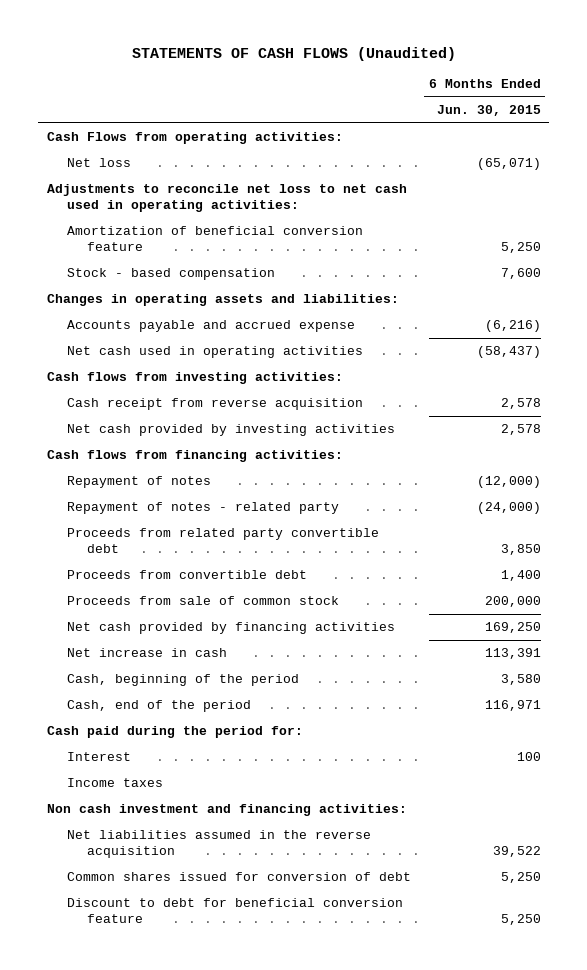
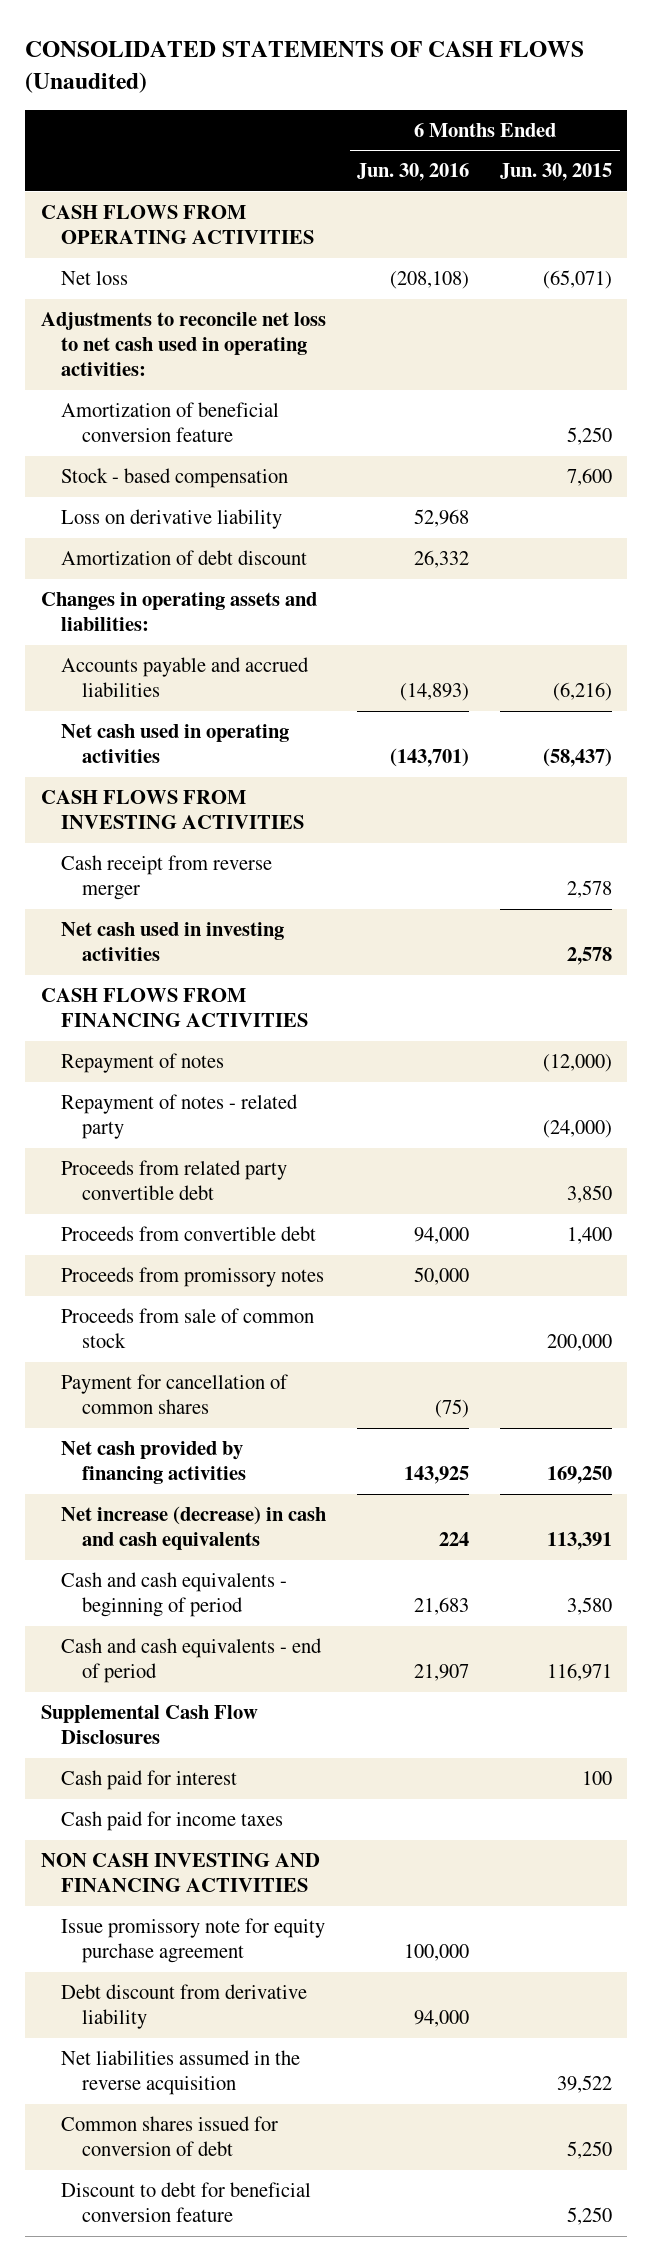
[131,47,456,62] STATEMENTS OF CASH FLOWS (Unaudited) -> [25,41,585,94] CONSOLIDATED STATEMENTS OF CASH FLOWS (Unaudited)
none -> [357,163,470,182] Jun. 30, 2016
[46,132,343,145] Cash Flows from operating activities: -> [40,205,315,245] CASH FLOWS FROM OPERATING ACTIVITIES
none -> [61,509,283,530] Loss on derivative liability
none -> [61,550,308,566] Amortization of debt discount
[66,320,355,333] Accounts payable and accrued expense -> [61,657,310,698] Accounts payable and accrued liabilities
[46,372,343,385] Cash flows from investing activities: -> [40,790,305,830] CASH FLOWS FROM INVESTING ACTIVITIES
[66,398,363,411] Cash receipt from reverse acquisition -> [61,855,273,901] Cash receipt from reverse merger
[66,424,395,437] Net cash provided by investing activities -> [61,922,285,962] Net cash used in investing activities
[46,450,343,463] Cash flows from financing activities: -> [40,988,309,1028] CASH FLOWS FROM FINANCING ACTIVITIES
none -> [61,1267,325,1288] Proceeds from promissory notes
none -> [61,1374,289,1415] Payment for cancellation of common shares
[46,726,303,739] Cash paid during the period for: -> none
[66,648,227,658] Net increase in cash -> [61,1506,327,1551] Net increase (decrease) in cash and cash equivalents
[66,674,299,687] Cash, beginning of the period -> [61,1572,288,1618] Cash and cash equivalents - beginning of period
[66,700,251,713] Cash, end of the period -> [61,1638,323,1684] Cash and cash equivalents - end of period
none -> [40,1705,258,1745] Supplemental Cash Flow Disclosures
[66,752,131,762] Interest -> [61,1770,238,1791] Cash paid for interest
[66,778,163,788] Income taxes -> [61,1811,284,1832] Cash paid for income taxes
[46,804,407,817] Non cash investment and financing activities: -> [40,1853,320,1893] NON CASH INVESTING AND FINANCING ACTIVITIES
none -> [61,1918,326,1964] Issue promissory note for equity purchase agreement
none -> [61,1984,308,2030] Debt discount from derivative liability

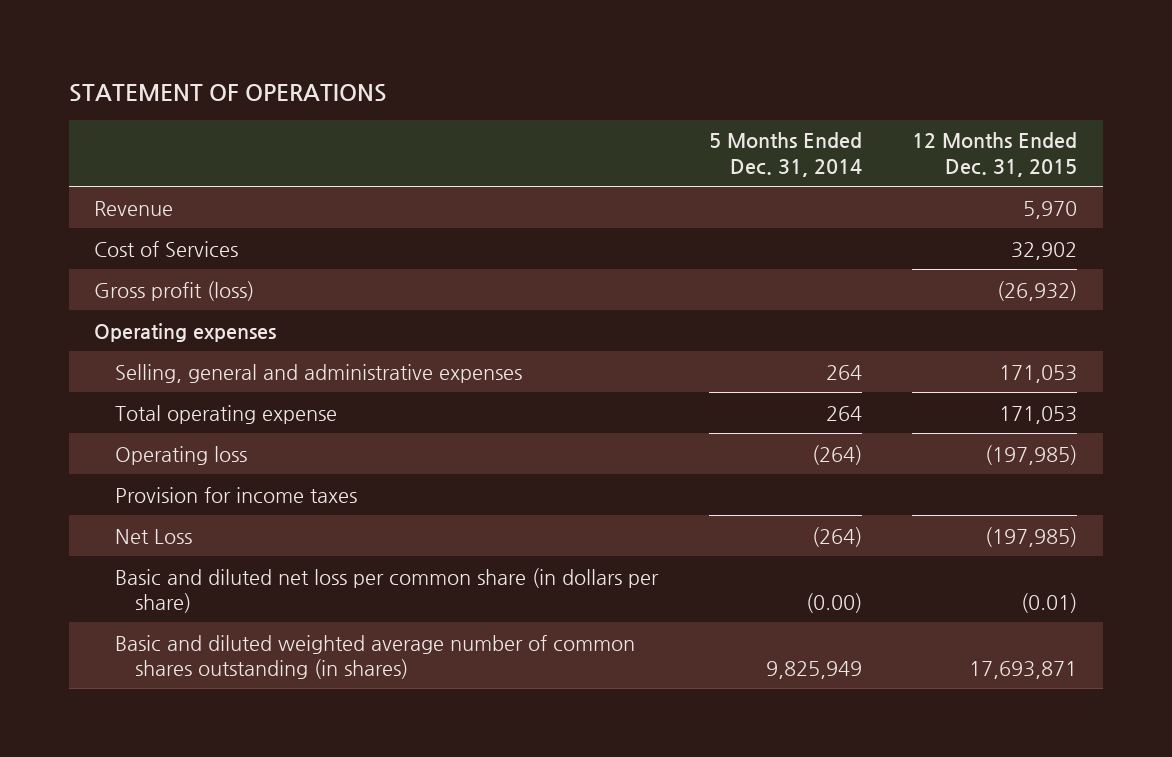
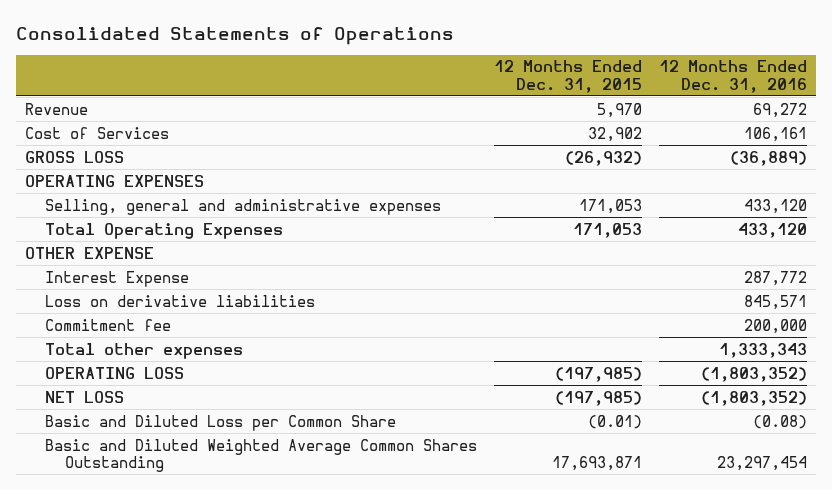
[68,83,387,102] STATEMENT OF OPERATIONS -> [16,26,455,45] Consolidated Statements of Operations
[708,132,862,177] 5 Months Ended Dec. 31, 2014 -> none
none -> [659,60,808,93] 12 Months Ended Dec. 31, 2016
[94,280,255,301] Gross profit (loss) -> [24,150,124,163] GROSS LOSS
[94,322,277,342] Operating expenses -> [24,174,204,187] OPERATING EXPENSES
[114,486,357,503] Provision for income taxes -> none
[114,404,337,424] Total operating expense -> [45,222,284,239] Total Operating Expenses
none -> [24,246,154,259] OTHER EXPENSE
none -> [45,270,190,287] Interest Expense
none -> [45,294,316,307] Loss on derivative liabilities
none -> [45,318,172,331] Commitment fee
none -> [45,342,244,359] Total other expenses
[114,445,247,465] Operating loss -> [45,366,185,379] OPERATING LOSS
[114,528,192,544] Net Loss -> [45,390,125,403] NET LOSS
[114,567,659,613] Basic and diluted net loss per common share (in dollars per share) -> [45,414,397,431] Basic and Diluted Loss per Common Share
[114,634,635,679] Basic and diluted weighted average number of common shares outstanding (in shares) -> [45,438,478,473] Basic and Diluted Weighted Average Common Shares Outstanding

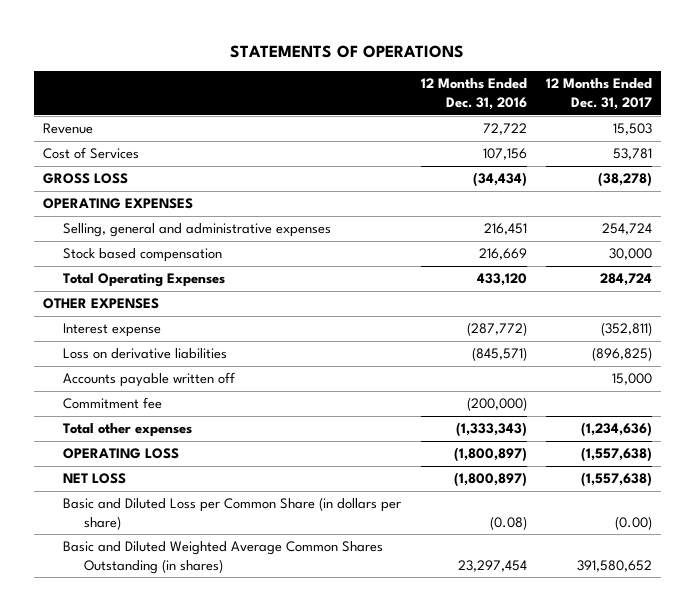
[16,26,455,45] Consolidated Statements of Operations -> [230,44,465,58] STATEMENTS OF OPERATIONS
[494,60,643,93] 12 Months Ended Dec. 31, 2015 -> none
none -> [545,78,652,111] 12 Months Ended Dec. 31, 2017
[753,102,808,118] 69,272 -> [482,123,527,136] 72,722
[744,126,808,142] 106,161 -> [482,148,527,161] 107,156
[730,150,808,166] (36,889) -> [472,172,527,188] (34,434)
[744,198,808,214] 433,120 -> [483,223,527,236] 216,451
none -> [63,248,223,263] Stock based compensation
[24,246,154,259] OTHER EXPENSE -> [43,298,160,310] OTHER EXPENSES
[45,270,190,287] Interest Expense -> [63,323,162,338] Interest expense
[744,270,808,286] 287,772 -> [466,322,527,337] (287,772)
[744,294,808,310] 845,571 -> [471,347,527,362] (845,571)
none -> [63,372,236,388] Accounts payable written off
[744,318,808,334] 200,000 -> [466,397,527,412] (200,000)
[719,342,808,358] 1,333,343 -> [455,422,527,438] (1,333,343)
[701,366,808,382] (1,803,352) -> [453,447,527,463] (1,800,897)
[701,390,808,406] (1,803,352) -> [453,472,527,488] (1,800,897)
[45,414,397,431] Basic and Diluted Loss per Common Share -> [63,497,402,530] Basic and Diluted Loss per Common Share (in dollars per share)
[45,438,478,473] Basic and Diluted Weighted Average Common Shares Outstanding -> [63,541,384,574] Basic and Diluted Weighted Average Common Shares Outstanding (in shares)

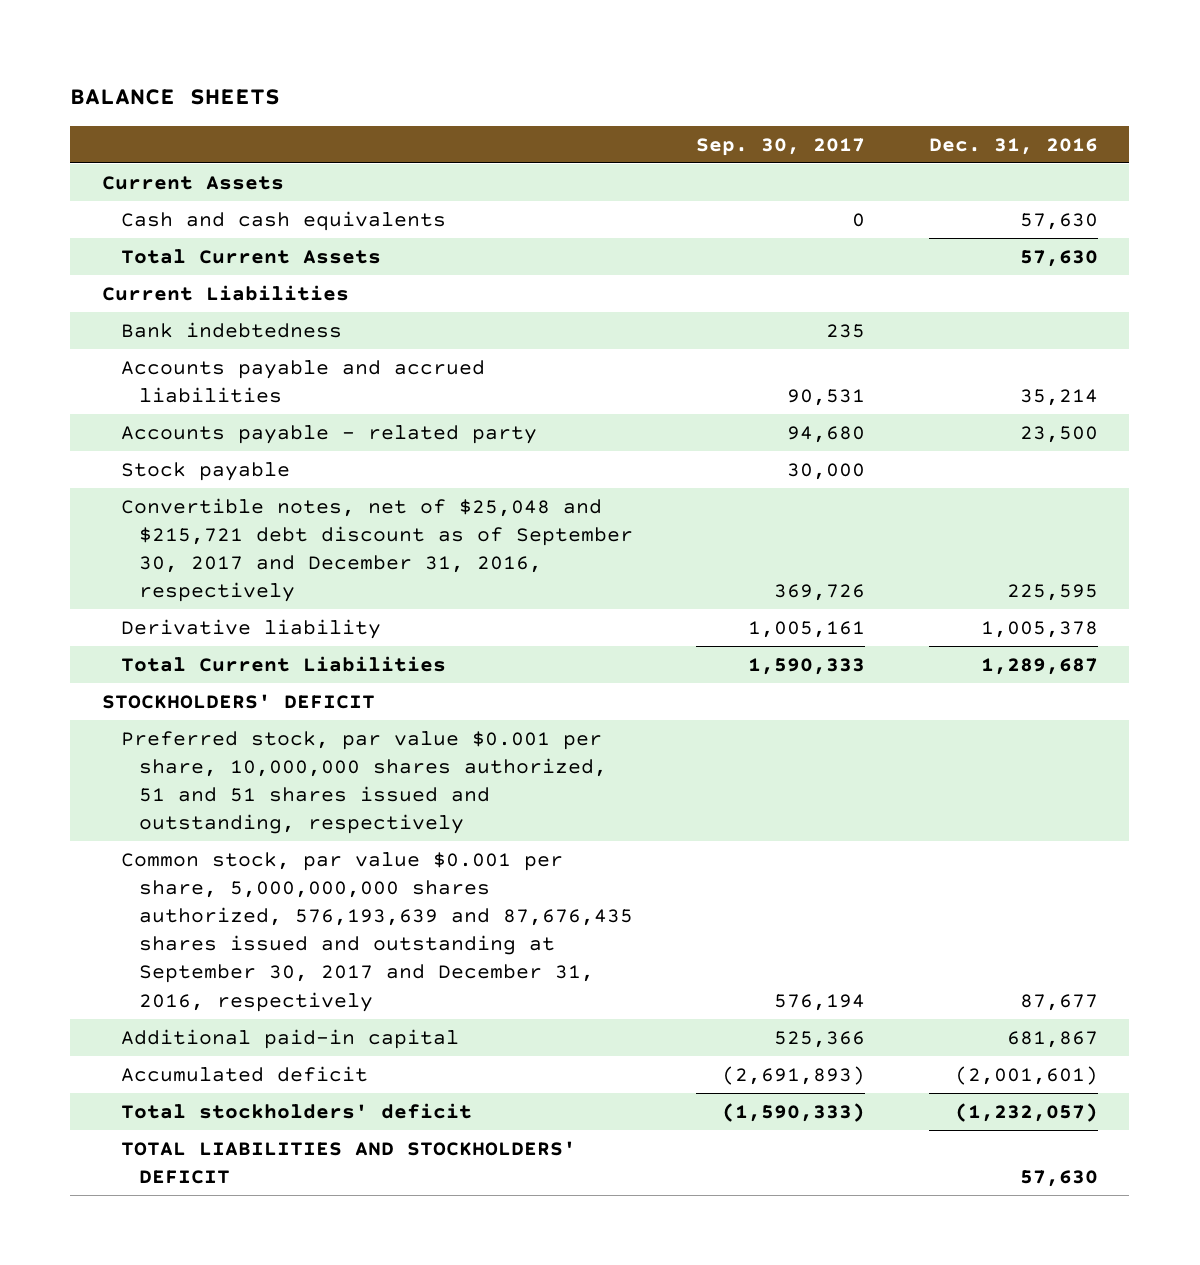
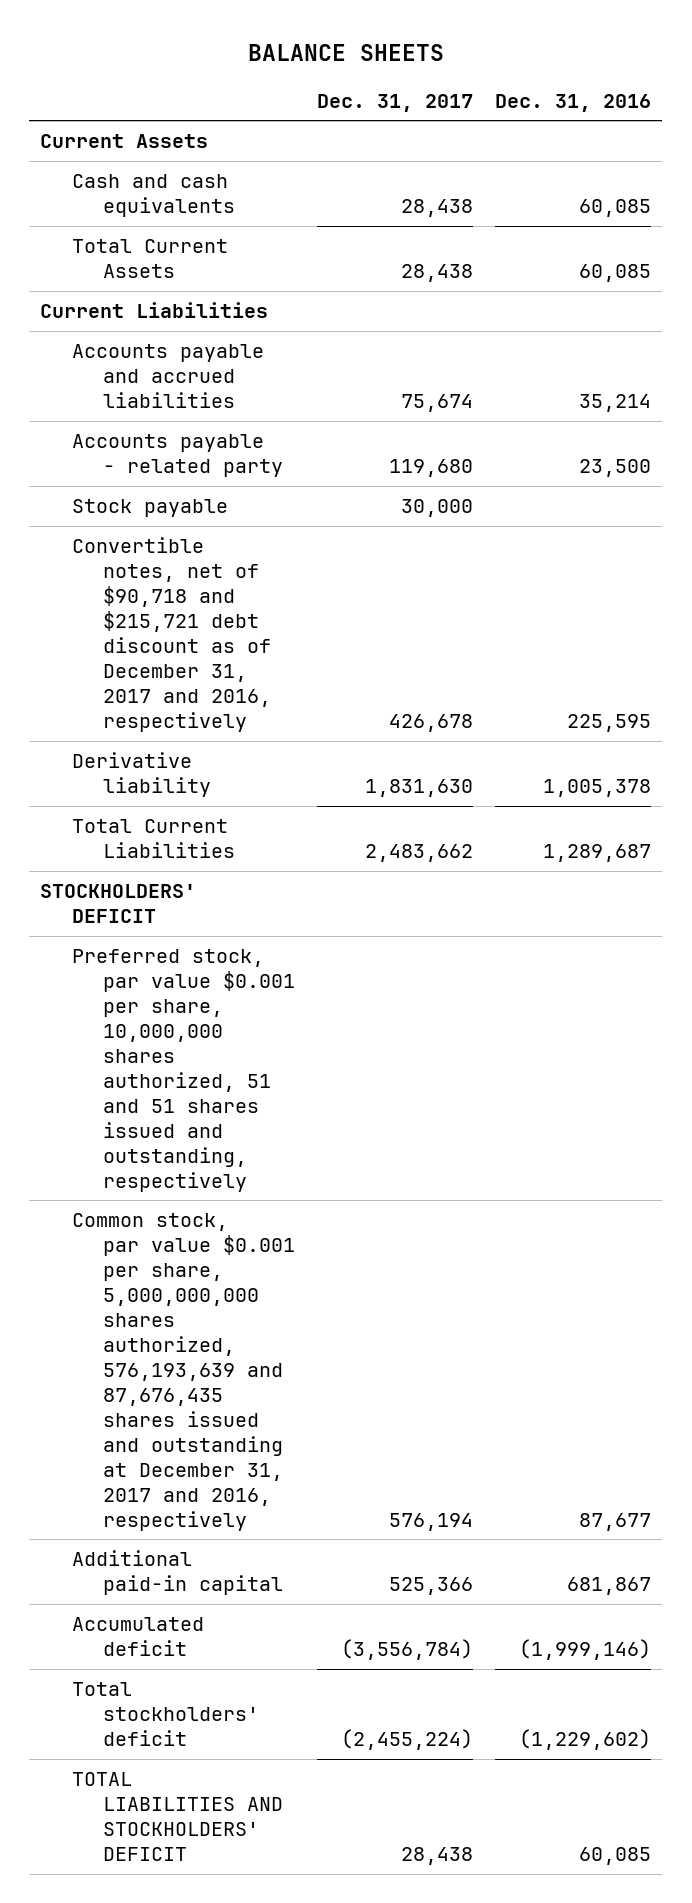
[696,137,866,156] Sep. 30, 2017 -> none
none -> [317,93,474,112] Dec. 31, 2017
[1019,212,1098,230] 57,630 -> [579,199,652,218] 60,085
[1019,249,1098,267] 57,630 -> [579,264,652,283] 60,085
[120,321,342,338] Bank indebtedness -> none
[120,497,634,603] Convertible notes, net of $25,048 and $215,721 debt discount as of September 30, 2017 and December 31, 2016, respectively -> [71,537,272,733] Convertible notes, net of $90,718 and $215,721 debt discount as of December 31, 2017 and 2016, respectively
[120,851,634,1012] Common stock, par value $0.001 per share, 5,000,000,000 shares authorized, 576,193,639 and 87,676,435 shares issued and outstanding at September 30, 2017 and December 31, 2016, respectively -> [71,1213,296,1531] Common stock, par value $0.001 per share, 5,000,000,000 shares authorized, 576,193,639 and 87,676,435 shares issued and outstanding at December 31, 2017 and 2016, respectively
[954,1065,1098,1085] (2,001,601) -> [519,1639,652,1661] (1,999,146)
[954,1102,1098,1122] (1,232,057) -> [519,1729,652,1751] (1,229,602)
[1019,1169,1098,1187] 57,630 -> [579,1847,652,1866] 60,085

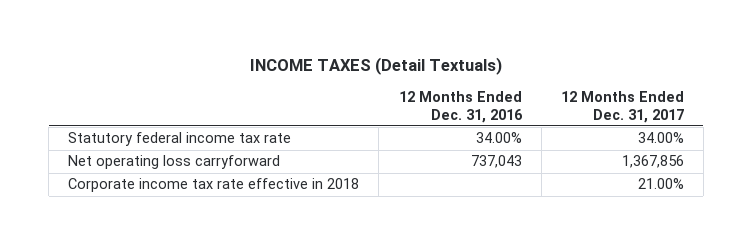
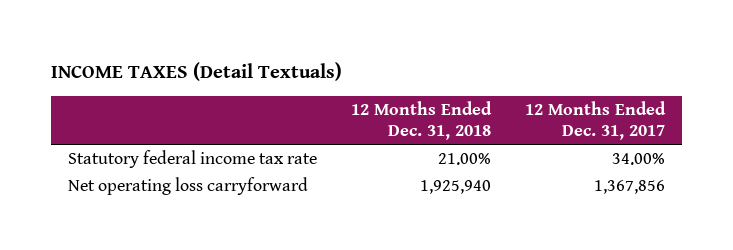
[398,90,523,123] 12 Months Ended Dec. 31, 2016 -> none
none -> [351,100,493,141] 12 Months Ended Dec. 31, 2018
[68,178,360,193] Corporate income tax rate effective in 2018 -> none

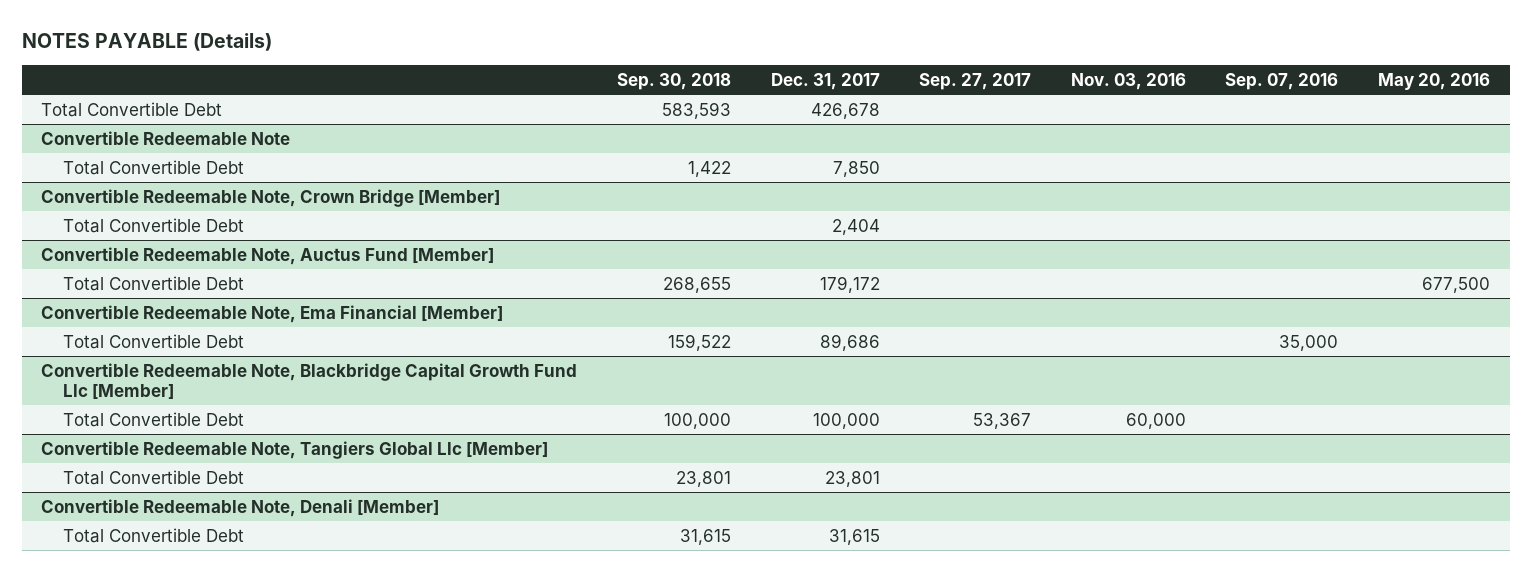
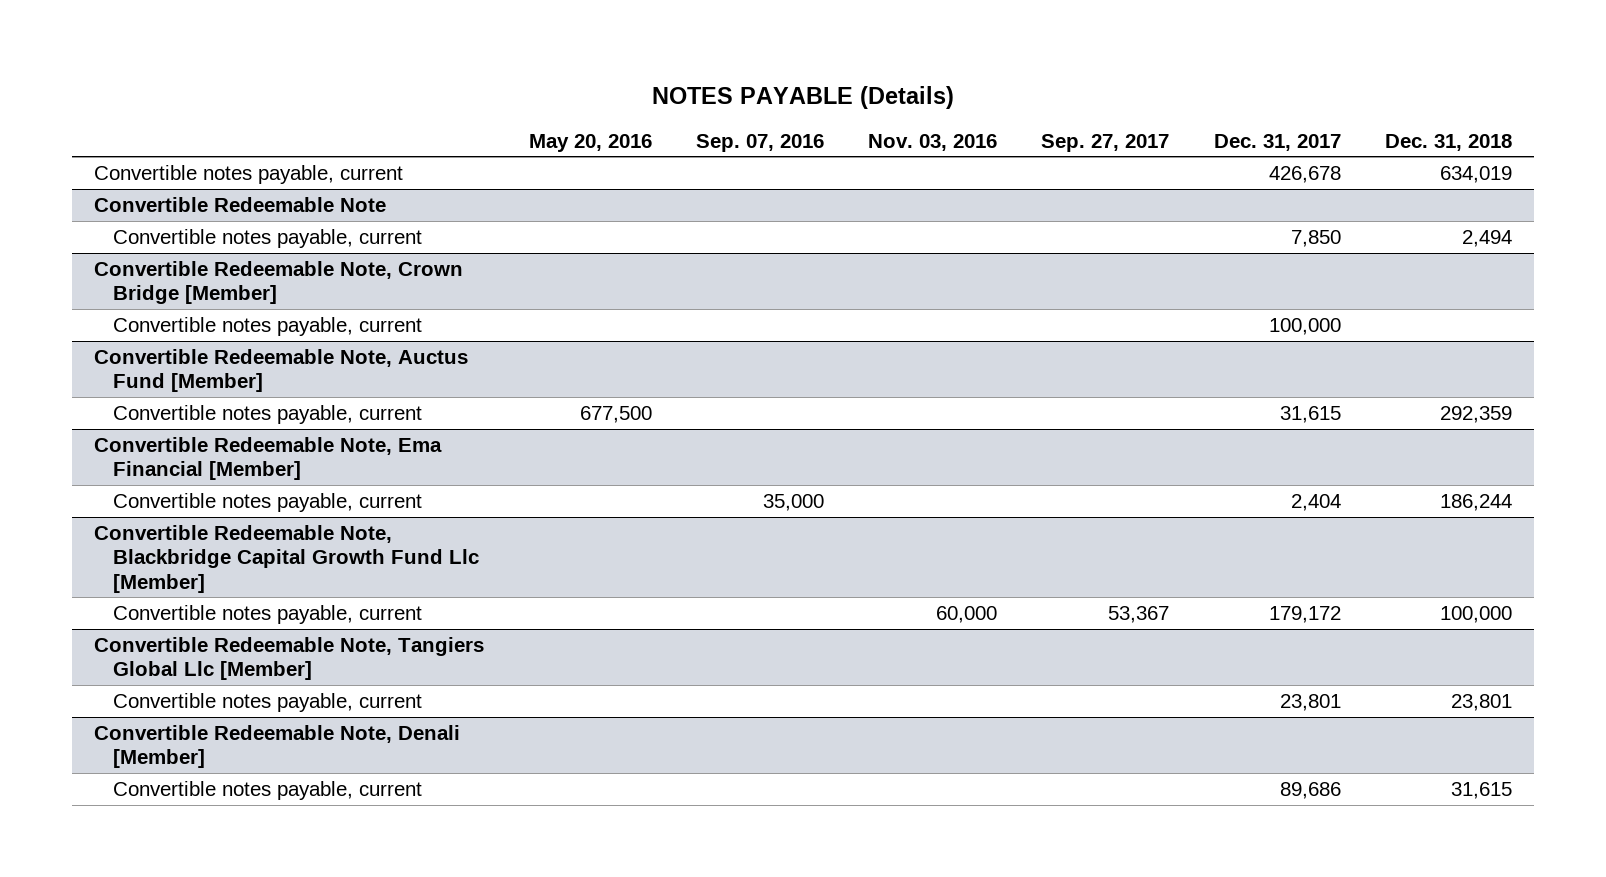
[616,72,731,90] Sep. 30, 2018 -> none
none -> [1385,133,1513,151] Dec. 31, 2018
[41,101,223,117] Total Convertible Debt -> [94,164,404,184] Convertible notes payable, current
[63,159,245,175] Total Convertible Debt -> [113,228,423,248] Convertible notes payable, current
[63,217,245,233] Total Convertible Debt -> none
none -> [113,316,423,336] Convertible notes payable, current
[63,275,245,291] Total Convertible Debt -> none
none -> [113,404,423,424] Convertible notes payable, current
[63,333,245,349] Total Convertible Debt -> none
none -> [113,492,423,512] Convertible notes payable, current
[63,411,245,427] Total Convertible Debt -> none
none -> [113,604,423,624] Convertible notes payable, current
[63,469,245,485] Total Convertible Debt -> [113,692,423,712] Convertible notes payable, current
[63,527,245,543] Total Convertible Debt -> none
none -> [113,780,423,800] Convertible notes payable, current

